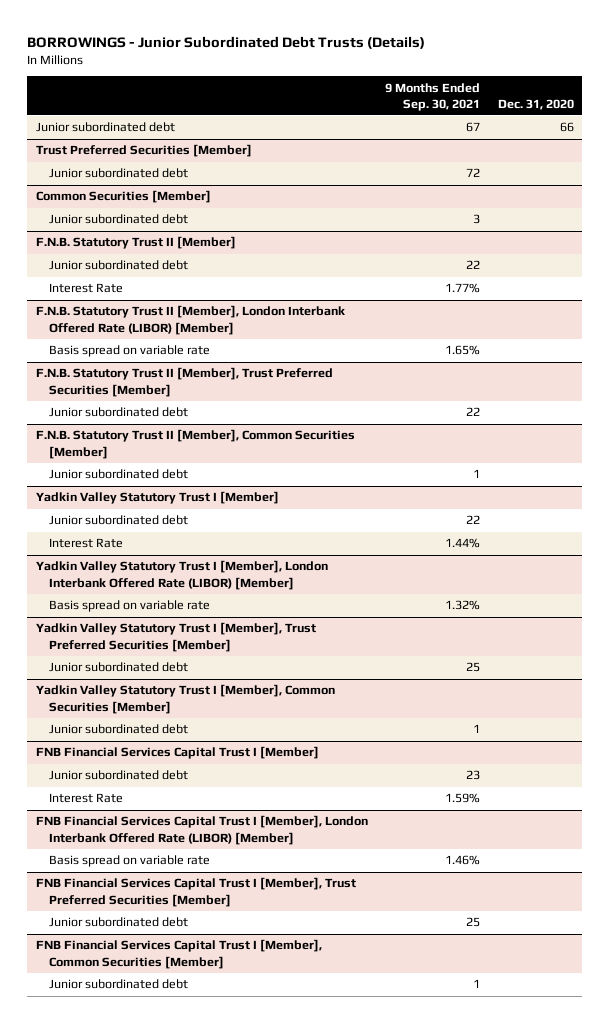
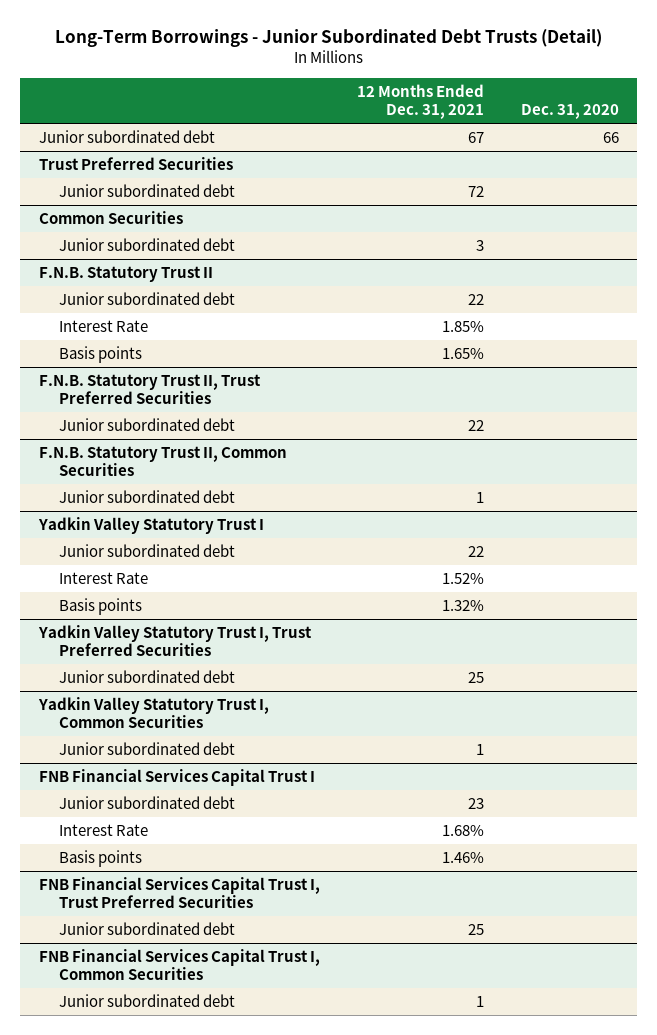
[27,35,426,49] BORROWINGS - Junior Subordinated Debt Trusts (Details) -> [54,29,602,48] Long-Term Borrowings - Junior Subordinated Debt Trusts (Detail)
[385,82,481,111] 9 Months Ended Sep. 30, 2021 -> none
none -> [356,84,484,120] 12 Months Ended Dec. 31, 2021
[35,144,252,158] Trust Preferred Securities [Member] -> [38,156,233,170] Trust Preferred Securities
[35,190,211,204] Common Securities [Member] -> [38,210,183,224] Common Securities
[35,236,236,250] F.N.B. Statutory Trust II [Member] -> [38,265,213,282] F.N.B. Statutory Trust II
[35,305,345,335] F.N.B. Statutory Trust II [Member], London Interbank Offered Rate (LIBOR) [Member] -> none
[49,345,211,358] Basis spread on variable rate -> none
none -> [59,345,143,363] Basis points
[35,367,333,397] F.N.B. Statutory Trust II [Member], Trust Preferred Securities [Member] -> [38,373,261,404] F.N.B. Statutory Trust II, Trust Preferred Securities
[35,429,355,459] F.N.B. Statutory Trust II [Member], Common Securities [Member] -> [38,445,287,476] F.N.B. Statutory Trust II, Common Securities
[35,491,279,505] Yadkin Valley Statutory Trust I [Member] -> [37,516,264,534] Yadkin Valley Statutory Trust I
[35,560,328,590] Yadkin Valley Statutory Trust I [Member], London Interbank Offered Rate (LIBOR) [Member] -> none
[49,600,211,613] Basis spread on variable rate -> none
none -> [59,597,143,615] Basis points
[35,622,316,652] Yadkin Valley Statutory Trust I [Member], Trust Preferred Securities [Member] -> [37,624,312,656] Yadkin Valley Statutory Trust I, Trust Preferred Securities
[35,684,335,714] Yadkin Valley Statutory Trust I [Member], Common Securities [Member] -> [37,696,269,728] Yadkin Valley Statutory Trust I, Common Securities
[35,746,319,760] FNB Financial Services Capital Trust I [Member] -> [38,768,315,786] FNB Financial Services Capital Trust I
[35,815,368,845] FNB Financial Services Capital Trust I [Member], London Interbank Offered Rate (LIBOR) [Member] -> none
[49,855,211,868] Basis spread on variable rate -> none
none -> [59,849,143,867] Basis points
[35,877,356,907] FNB Financial Services Capital Trust I [Member], Trust Preferred Securities [Member] -> [38,876,320,908] FNB Financial Services Capital Trust I, Trust Preferred Securities
[35,939,322,969] FNB Financial Services Capital Trust I [Member], Common Securities [Member] -> [38,948,320,980] FNB Financial Services Capital Trust I, Common Securities

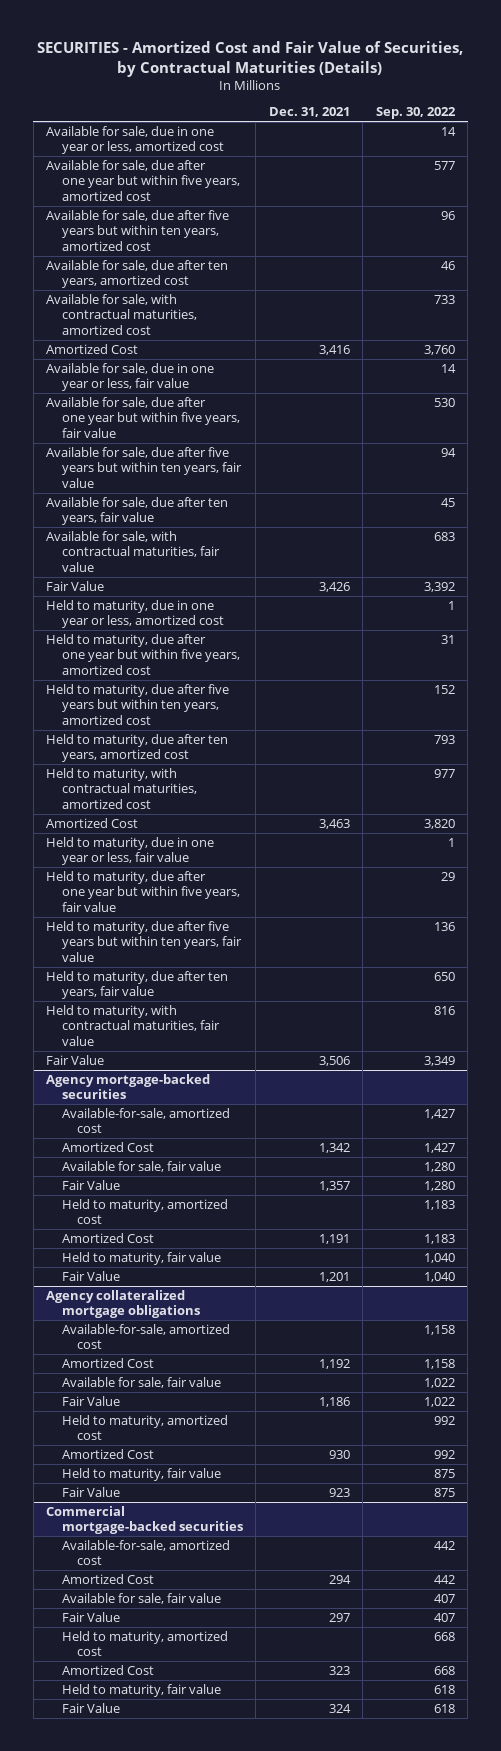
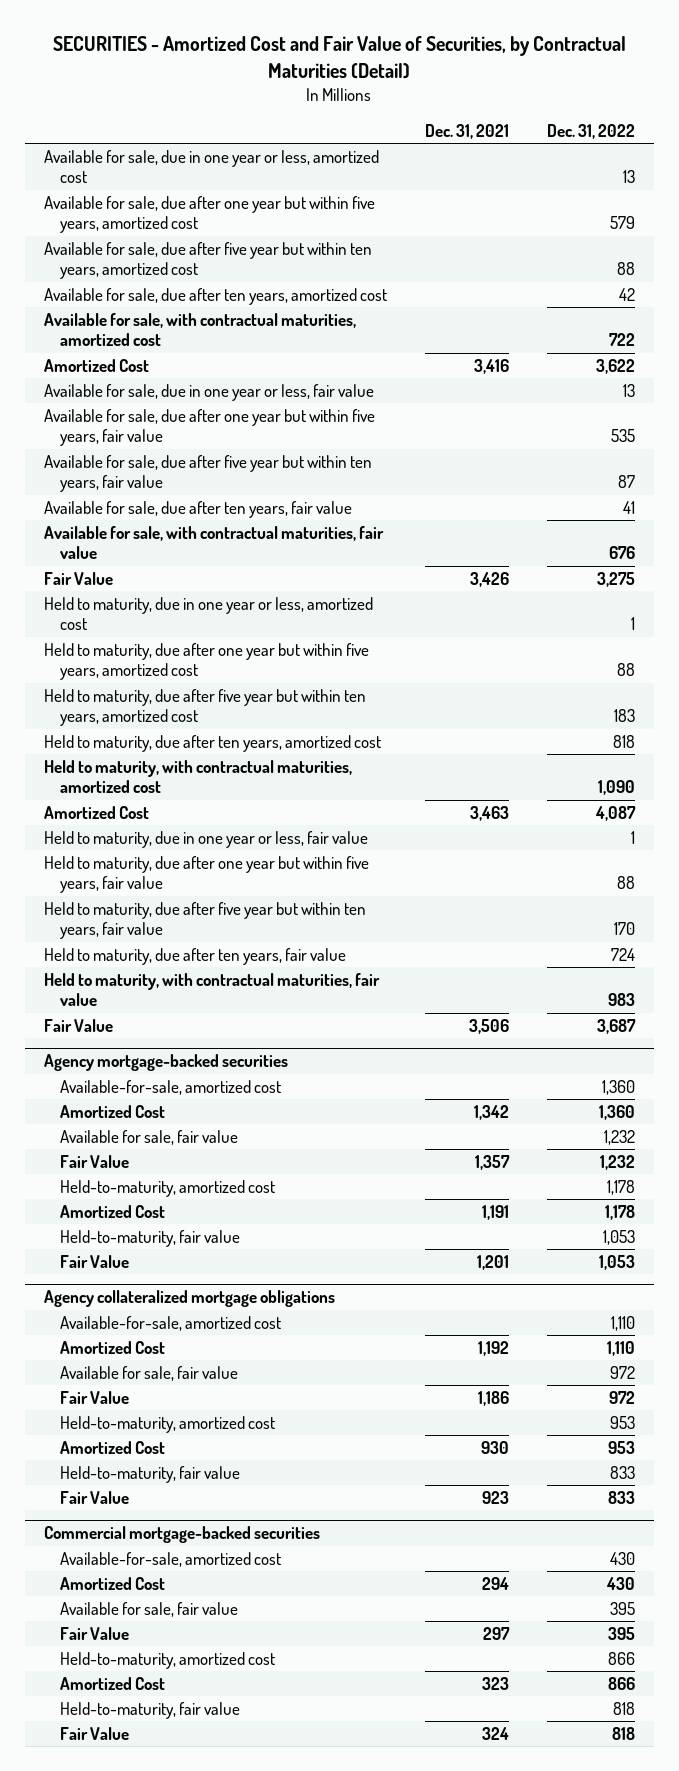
[37,40,464,77] SECURITIES - Amortized Cost and Fair Value of Securities, by Contractual Maturities (Details) -> [53,36,627,79] SECURITIES - Amortized Cost and Fair Value of Securities, by Contractual Maturities (Detail)
[375,107,456,120] Sep. 30, 2022 -> none
none -> [546,123,635,139] Dec. 31, 2022
[46,209,230,251] Available for sale, due after five years but within ten years, amortized cost -> [43,241,372,280] Available for sale, due after five year but within ten years, amortized cost
[46,446,242,488] Available for sale, due after five years but within ten years, fair value -> [43,454,372,493] Available for sale, due after five year but within ten years, fair value
[46,683,230,725] Held to maturity, due after five years but within ten years, amortized cost -> [43,688,366,727] Held to maturity, due after five year but within ten years, amortized cost
[46,920,242,962] Held to maturity, due after five years but within ten years, fair value -> [43,901,366,940] Held to maturity, due after five year but within ten years, fair value
[61,1198,228,1225] Held to maturity, amortized cost -> [60,1179,276,1197] Held-to-maturity, amortized cost
[61,1251,221,1265] Held to maturity, fair value -> [60,1229,241,1247] Held-to-maturity, fair value
[61,1414,228,1441] Held to maturity, amortized cost -> [60,1415,276,1433] Held-to-maturity, amortized cost
[61,1467,221,1481] Held to maturity, fair value -> [60,1465,241,1483] Held-to-maturity, fair value
[61,1630,228,1657] Held to maturity, amortized cost -> [60,1651,276,1669] Held-to-maturity, amortized cost
[61,1683,221,1697] Held to maturity, fair value -> [60,1701,241,1719] Held-to-maturity, fair value

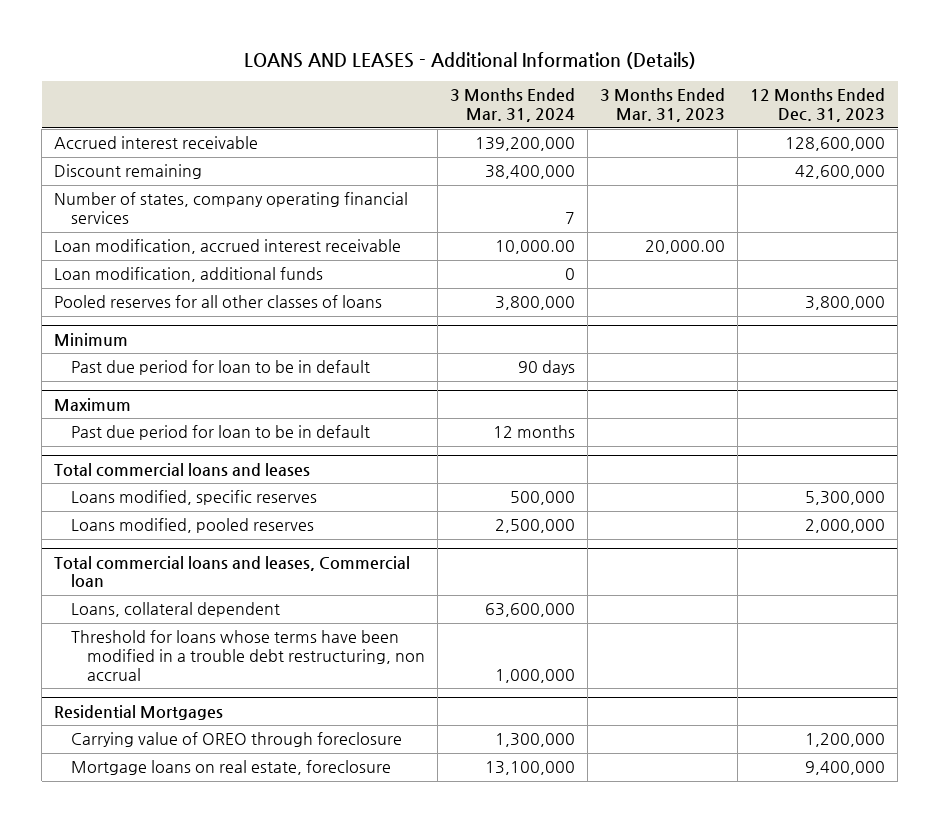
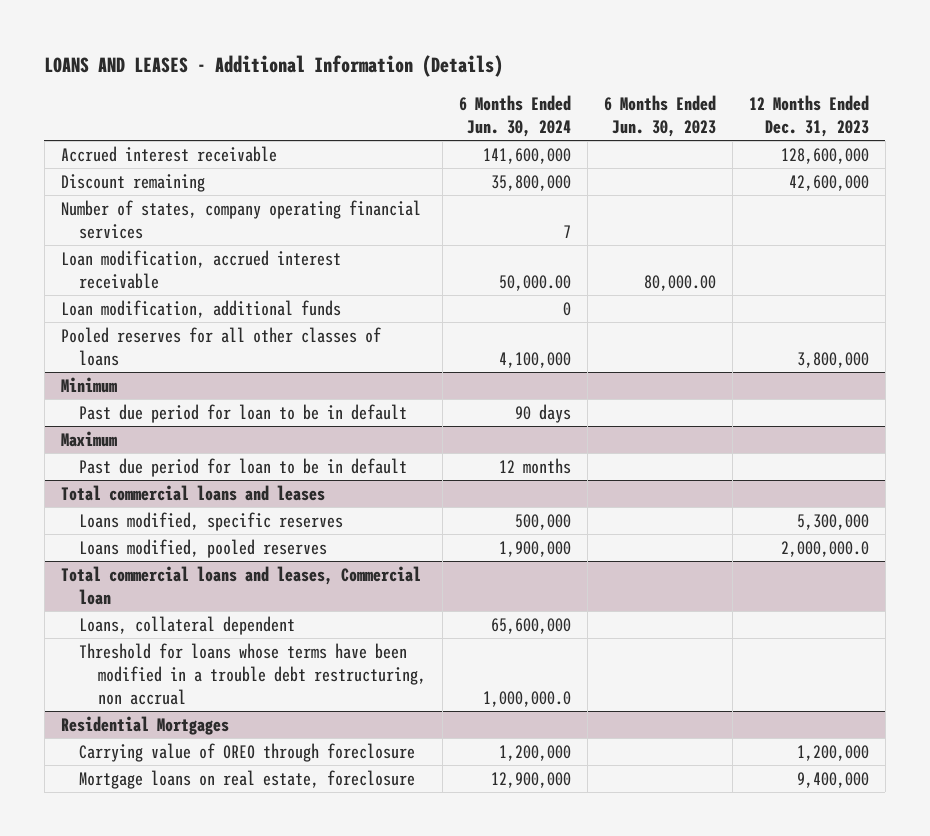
[450,88,576,123] 3 Months Ended Mar. 31, 2024 -> none
[600,88,726,123] 3 Months Ended Mar. 31, 2023 -> none
none -> [459,94,572,137] 6 Months Ended Jun. 30, 2024
none -> [603,94,716,137] 6 Months Ended Jun. 30, 2023
[805,519,886,534] 2,000,000 -> [780,540,869,557] 2,000,000.0

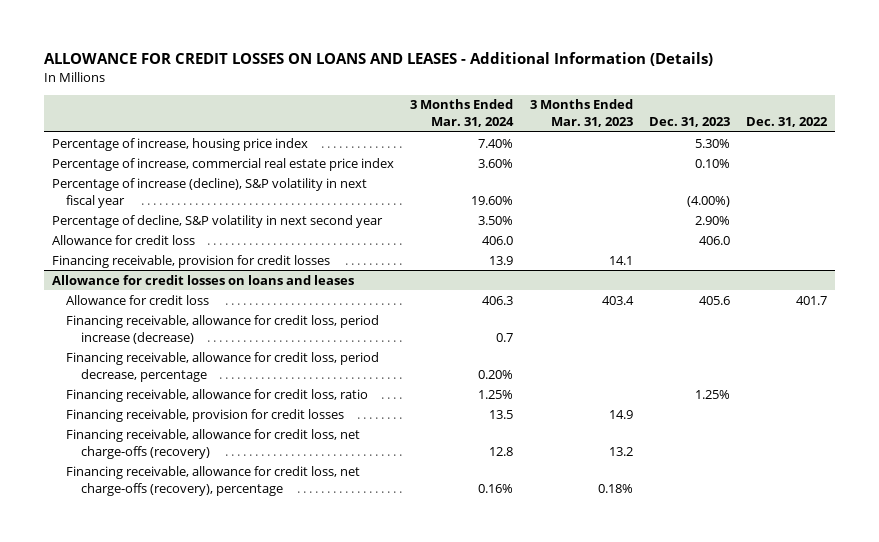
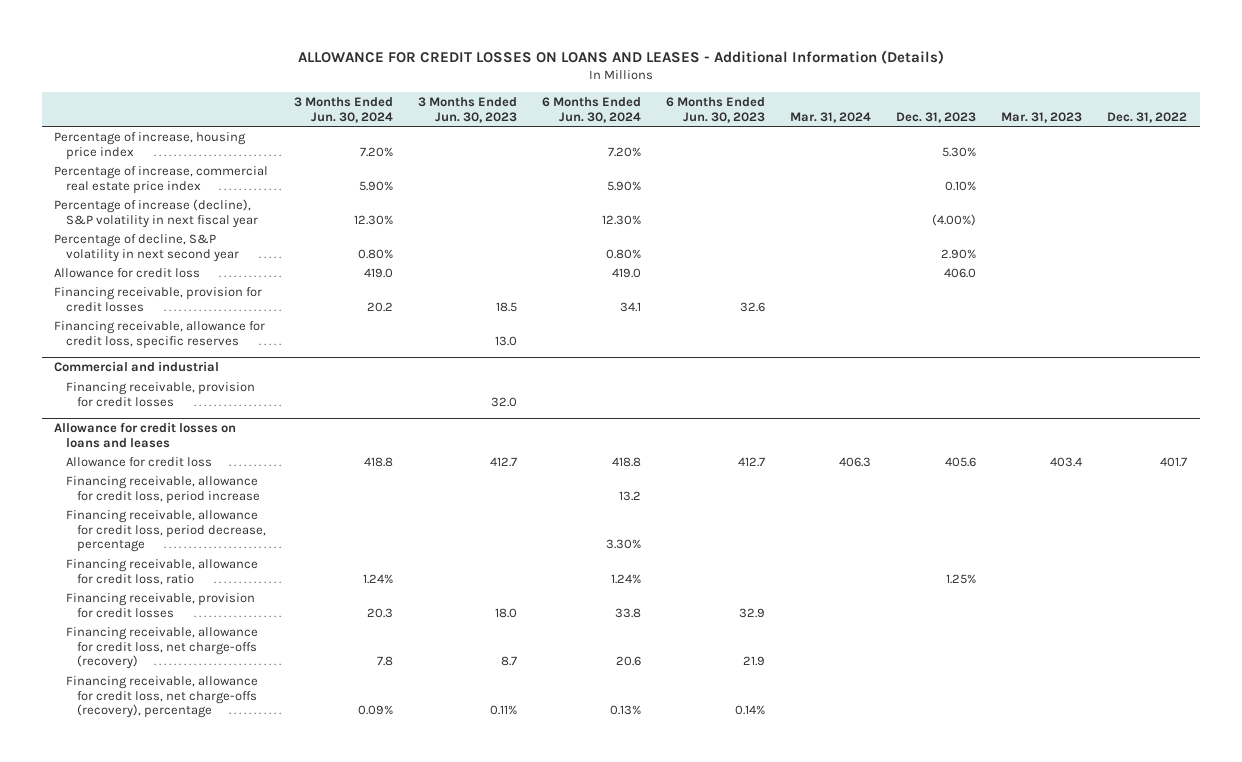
[410,99,515,128] 3 Months Ended Mar. 31, 2024 -> none
[529,99,633,128] 3 Months Ended Mar. 31, 2023 -> none
none -> [293,96,393,123] 3 Months Ended Jun. 30, 2024
none -> [417,96,517,123] 3 Months Ended Jun. 30, 2023
none -> [541,96,641,123] 6 Months Ended Jun. 30, 2024
none -> [665,96,765,123] 6 Months Ended Jun. 30, 2023
none -> [790,111,872,123] Mar. 31, 2024
none -> [1001,111,1083,123] Mar. 31, 2023
none -> [54,320,266,349] Financing receivable, allowance for credit loss, specific reserves
none -> [54,361,220,373] Commercial and industrial
none -> [65,381,255,407] Financing receivable, provision for credit losses
[66,314,380,344] Financing receivable, allowance for credit loss, period increase (decrease) -> [65,475,261,504] Financing receivable, allowance for credit loss, period increase

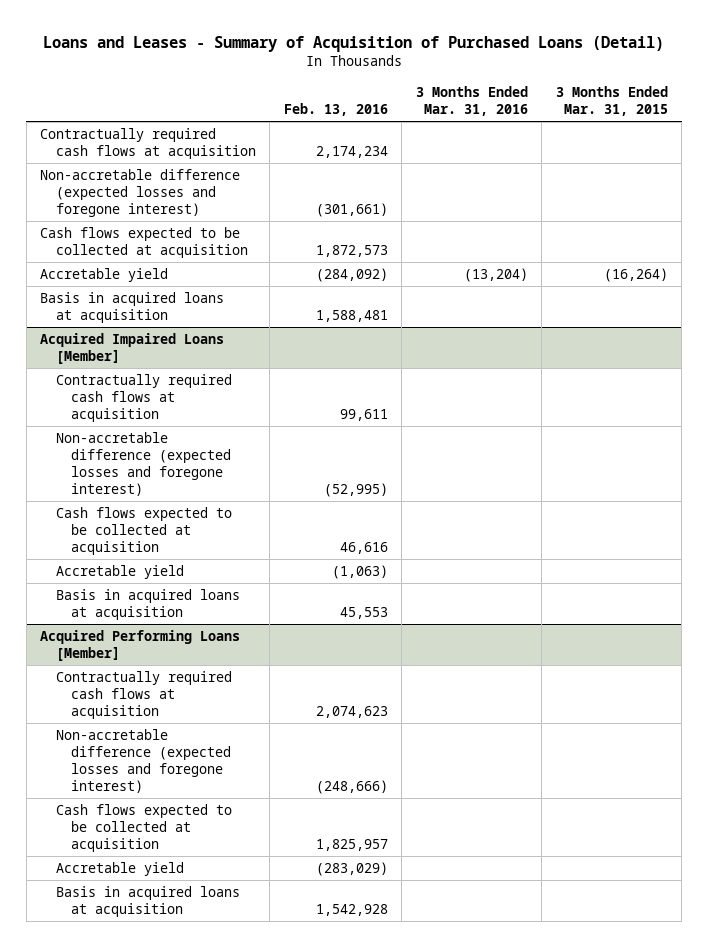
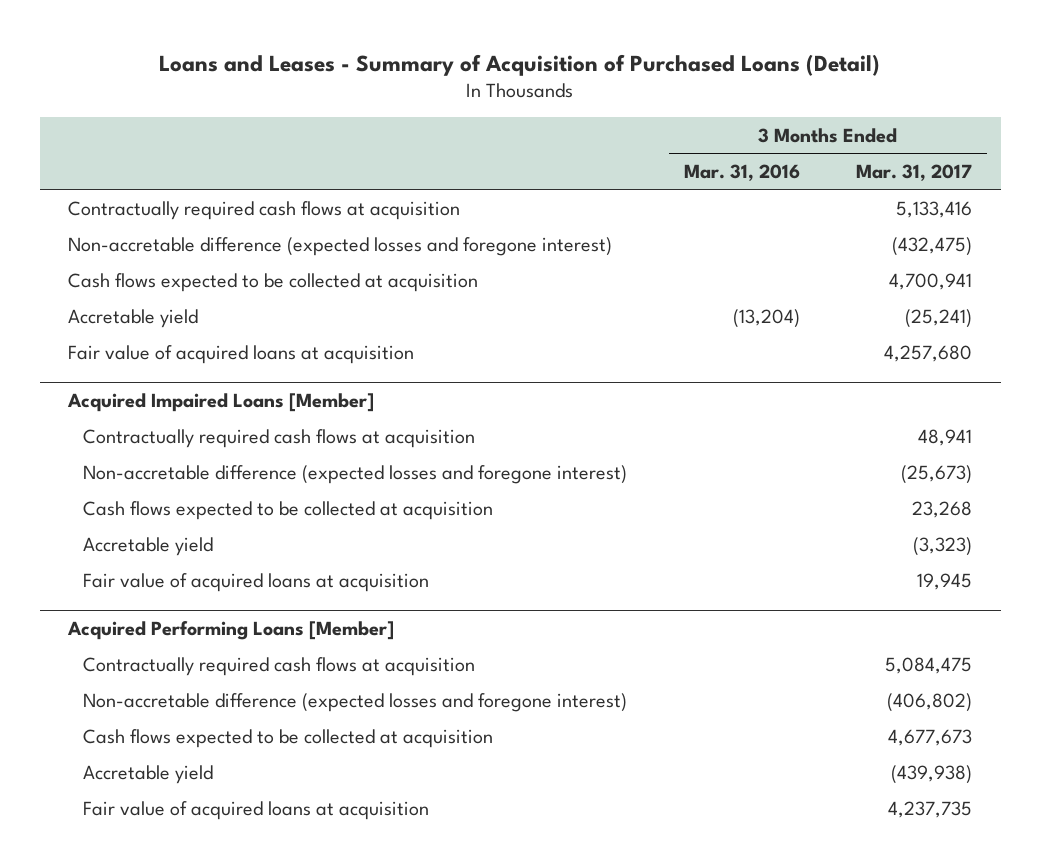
[283,102,388,116] Feb. 13, 2016 -> none
[555,85,668,116] 3 Months Ended Mar. 31, 2015 -> none
none -> [856,163,973,181] Mar. 31, 2017
[40,292,225,324] Basis in acquired loans at acquisition -> [68,344,415,364] Fair value of acquired loans at acquisition
[55,589,240,621] Basis in acquired loans at acquisition -> [82,572,429,592] Fair value of acquired loans at acquisition
[55,886,240,918] Basis in acquired loans at acquisition -> [82,800,429,820] Fair value of acquired loans at acquisition

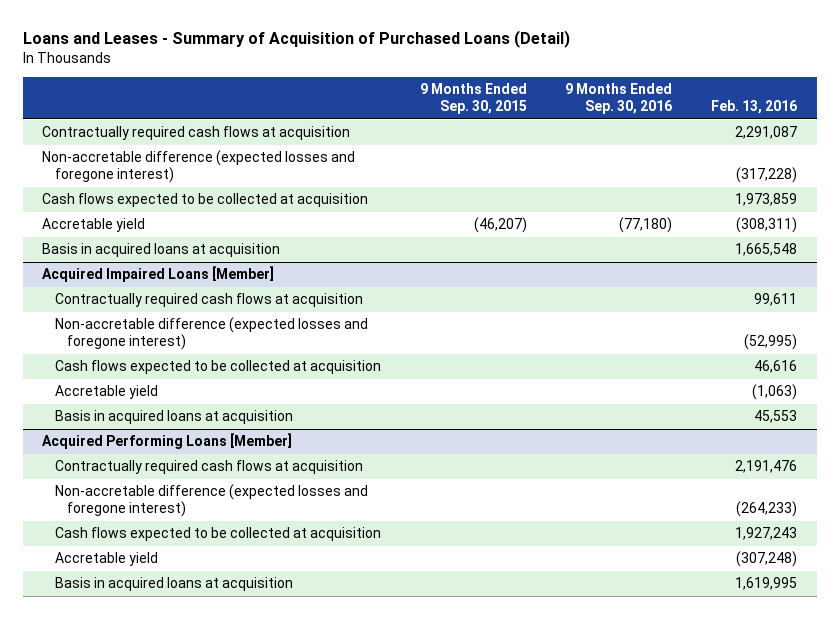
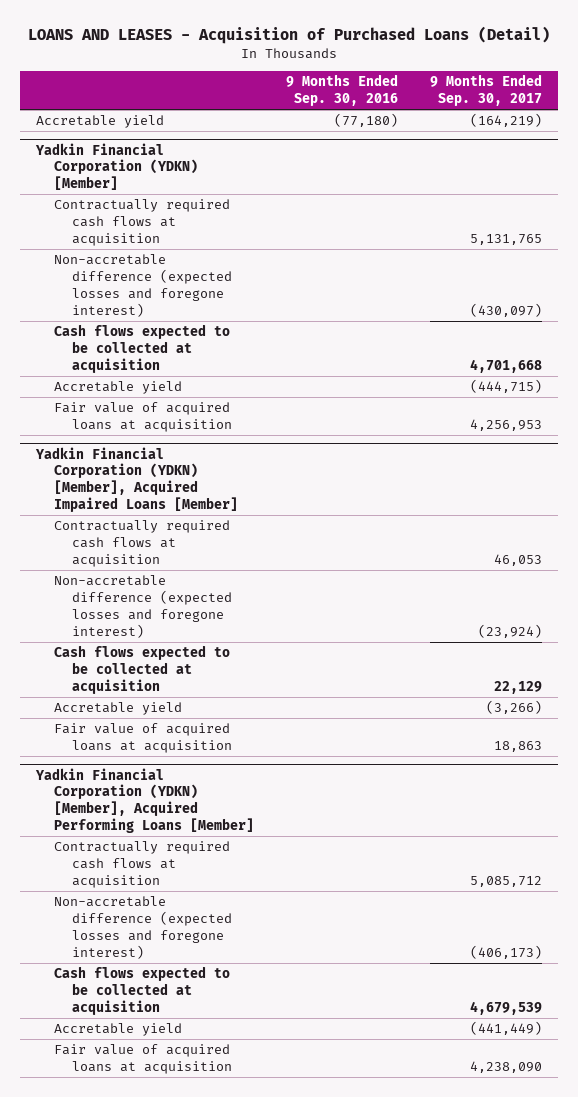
[22,30,570,49] Loans and Leases - Summary of Acquisition of Purchased Loans (Detail) -> [27,26,550,45] LOANS AND LEASES - Acquisition of Purchased Loans (Detail)
[419,83,527,115] 9 Months Ended Sep. 30, 2015 -> none
[711,100,798,115] Feb. 13, 2016 -> none
none -> [429,74,542,107] 9 Months Ended Sep. 30, 2017
[42,126,351,141] Contractually required cash flows at acquisition -> none
[42,150,356,184] Non-accretable difference (expected losses and foregone interest) -> none
[42,193,369,208] Cash flows expected to be collected at acquisition -> none
[42,243,281,258] Basis in acquired loans at acquisition -> none
none -> [34,142,198,191] Yadkin Financial Corporation (YDKN) [Member]
none -> [53,199,230,246] Contractually required cash flows at acquisition
none -> [53,254,232,317] Non-accretable difference (expected losses and foregone interest)
none -> [53,324,230,373] Cash flows expected to be collected at acquisition
none -> [53,381,182,395] Accretable yield
none -> [53,402,232,433] Fair value of acquired loans at acquisition
[42,266,275,283] Acquired Impaired Loans [Member] -> [34,446,238,513] Yadkin Financial Corporation (YDKN) [Member], Acquired Impaired Loans [Member]
[54,410,293,425] Basis in acquired loans at acquisition -> [53,723,232,754] Fair value of acquired loans at acquisition
[42,433,293,450] Acquired Performing Loans [Member] -> [34,767,254,834] Yadkin Financial Corporation (YDKN) [Member], Acquired Performing Loans [Member]
[54,577,293,592] Basis in acquired loans at acquisition -> [53,1044,232,1075] Fair value of acquired loans at acquisition

